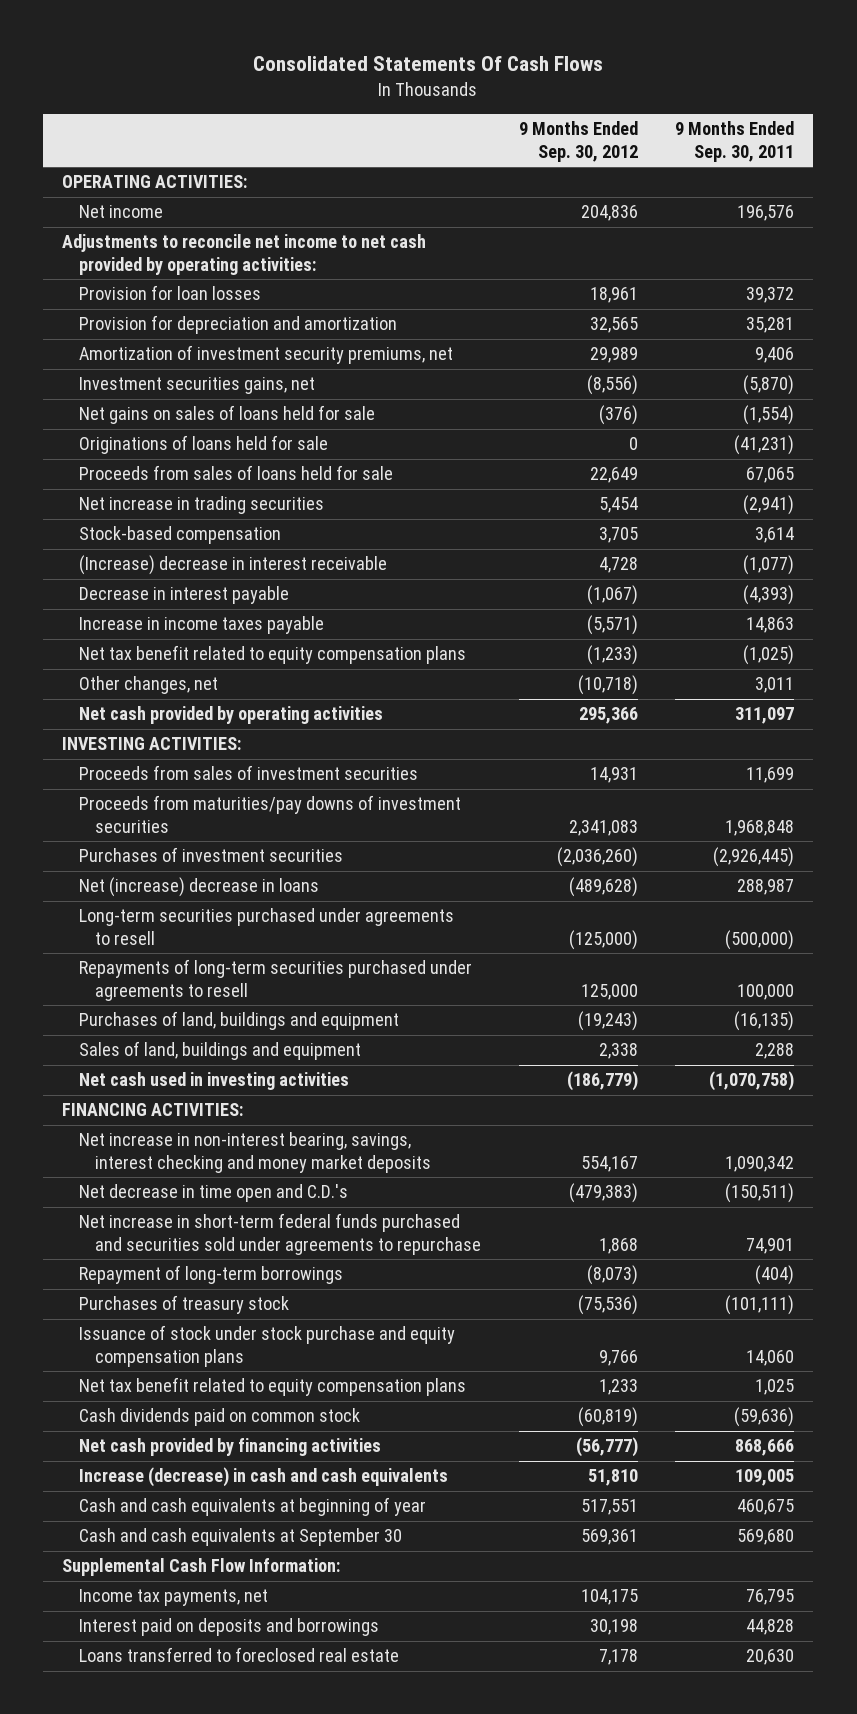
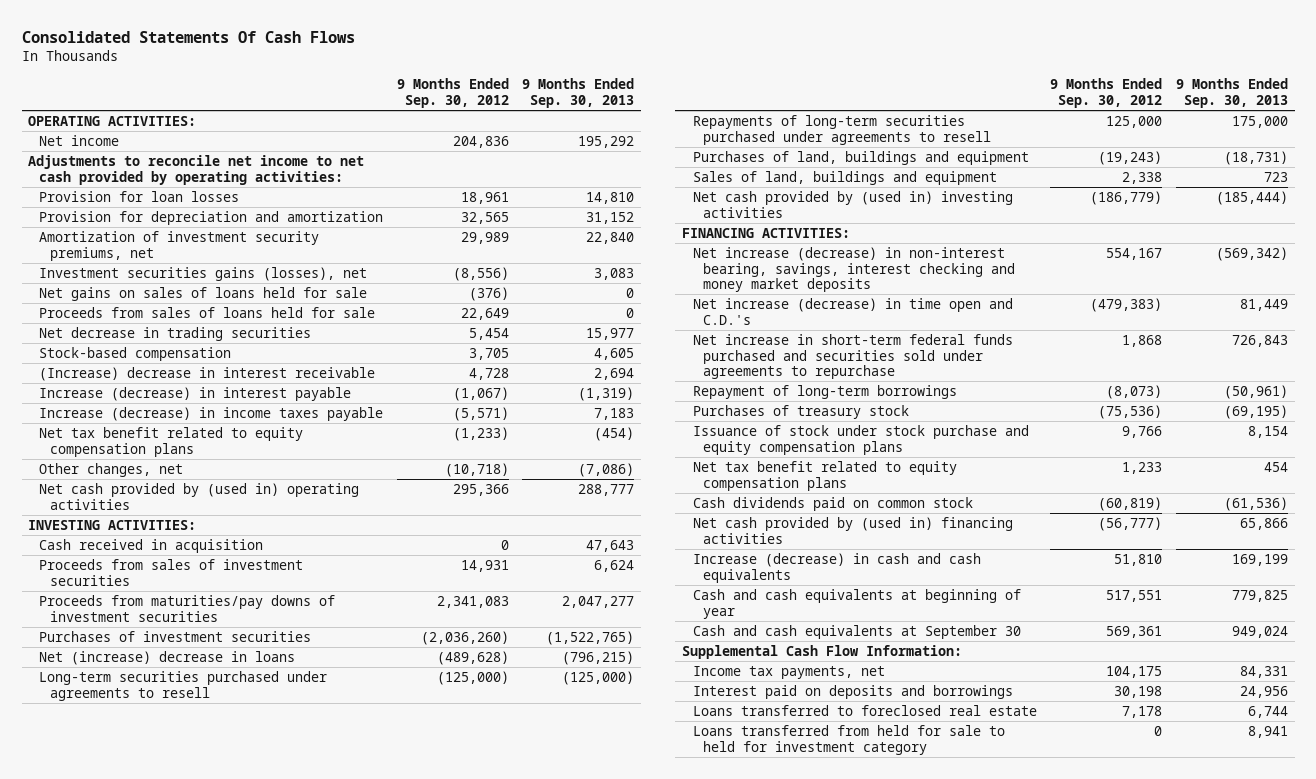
[675,121,795,162] 9 Months Ended Sep. 30, 2011 -> none
none -> [522,78,635,109] 9 Months Ended Sep. 30, 2013
[78,377,315,395] Investment securities gains, net -> [39,266,368,281] Investment securities gains (losses), net
[78,435,328,455] Originations of loans held for sale -> none
[78,496,324,515] Net increase in trading securities -> [39,326,312,341] Net decrease in trading securities
[78,586,289,605] Decrease in interest payable -> [39,386,352,401] Increase (decrease) in interest payable
[78,616,324,635] Increase in income taxes payable -> [39,406,384,421] Increase (decrease) in income taxes payable
[78,706,383,725] Net cash provided by operating activities -> [39,482,360,510] Net cash provided by (used in) operating activities
none -> [39,538,264,553] Cash received in acquisition
[78,1072,349,1091] Net cash used in investing activities -> [692,190,1013,218] Net cash provided by (used in) investing activities
[78,1132,431,1173] Net increase in non-interest bearing, savings, interest checking and money market deposits -> [692,246,1016,293] Net increase (decrease) in non-interest bearing, savings, interest checking and money market deposits
[78,1184,348,1203] Net decrease in time open and C.D.'s -> [692,297,1013,325] Net increase (decrease) in time open and C.D.'s
[78,1438,381,1457] Net cash provided by financing activities -> [692,516,1013,544] Net cash provided by (used in) financing activities
none -> [692,724,1005,755] Loans transferred from held for sale to held for investment category

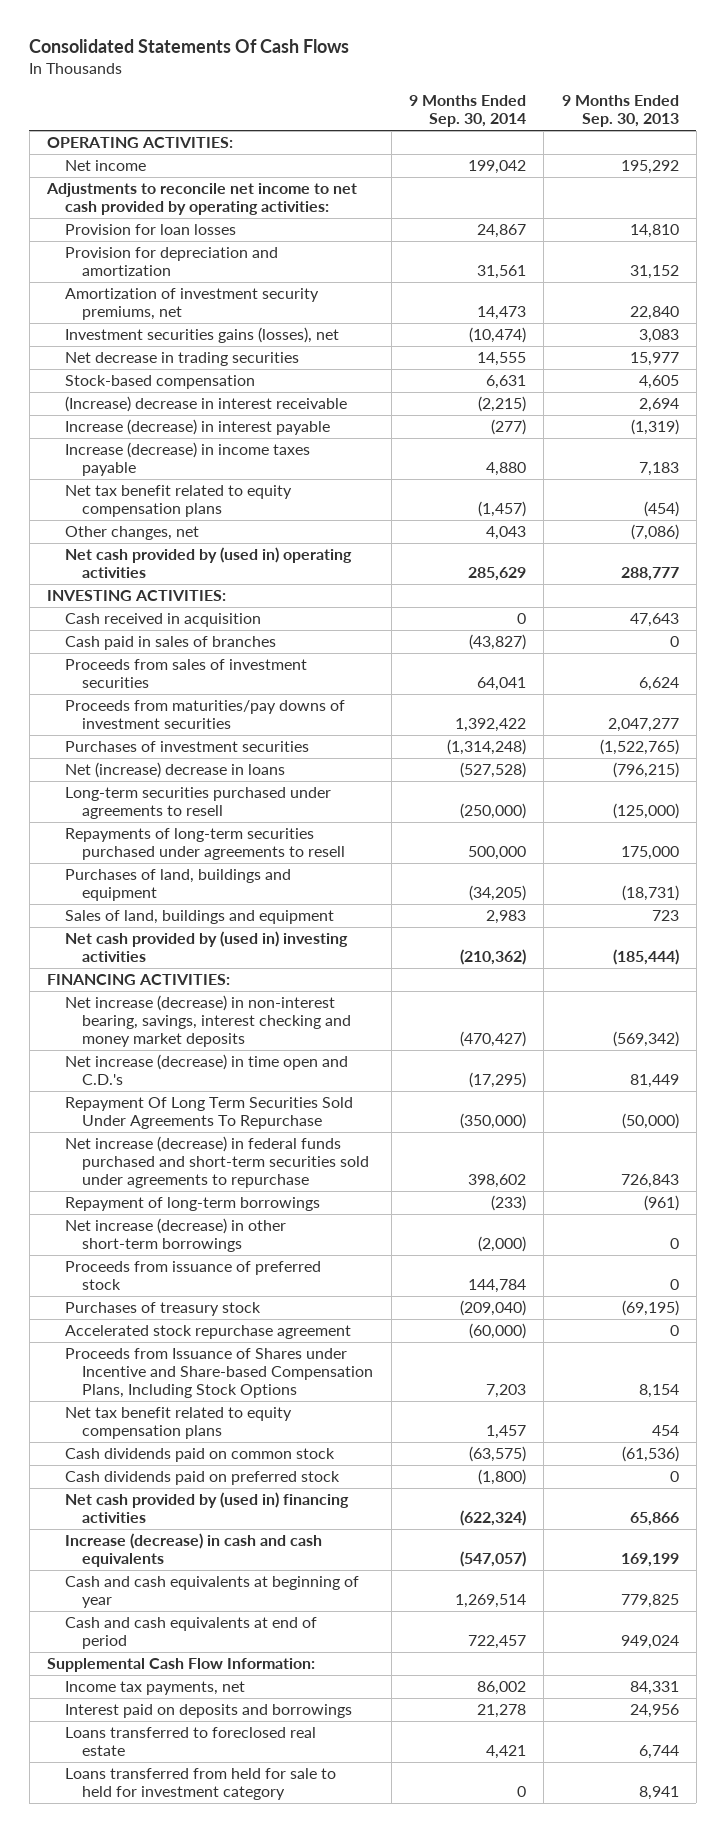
[396,78,509,109] 9 Months Ended Sep. 30, 2012 -> none
none -> [408,95,526,128] 9 Months Ended Sep. 30, 2014
[39,286,368,301] Net gains on sales of loans held for sale -> none
[39,306,376,318] Proceeds from sales of loans held for sale -> none
none -> [64,635,276,650] Cash paid in sales of branches
none -> [64,1096,353,1130] Repayment Of Long Term Securities Sold Under Agreements To Repurchase
[692,333,1013,380] Net increase in short-term federal funds purchased and securities sold under agreements to repurchase -> [64,1135,370,1189] Net increase (decrease) in federal funds purchased and short-term securities sold under agreements to repurchase
[1223,384,1288,399] (50,961) -> [643,1194,679,1211] (961)
none -> [64,1217,286,1253] Net increase (decrease) in other short-term borrowings
none -> [64,1260,321,1291] Proceeds from issuance of preferred stock
none -> [64,1324,351,1339] Accelerated stock repurchase agreement
[692,424,1029,455] Issuance of stock under stock purchase and equity compensation plans -> [64,1347,374,1399] Proceeds from Issuance of Shares under Incentive and Share-based Compensation Plans, Including Stock Options
none -> [64,1470,340,1485] Cash dividends paid on preferred stock
[692,624,1021,639] Cash and cash equivalents at September 30 -> [64,1616,317,1650] Cash and cash equivalents at end of period

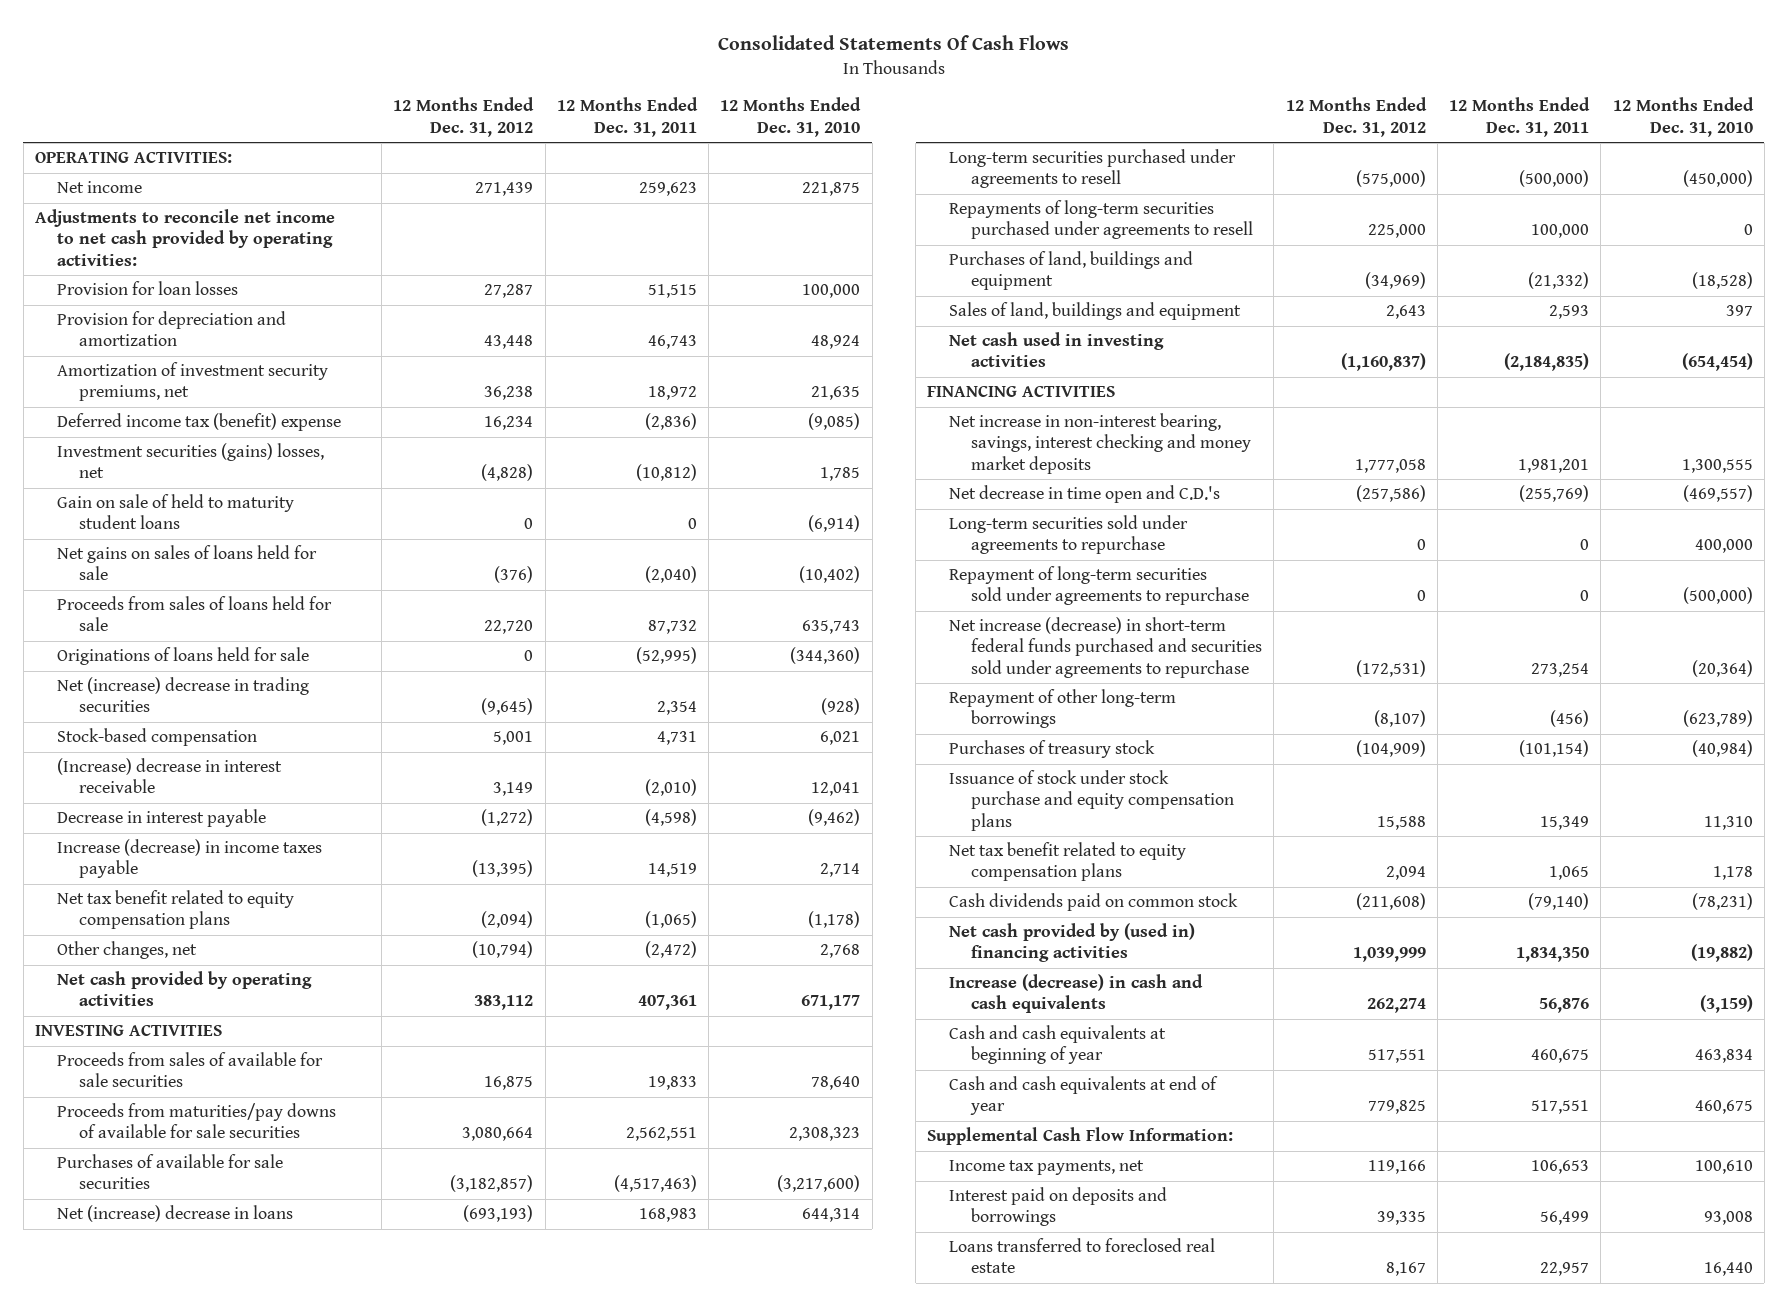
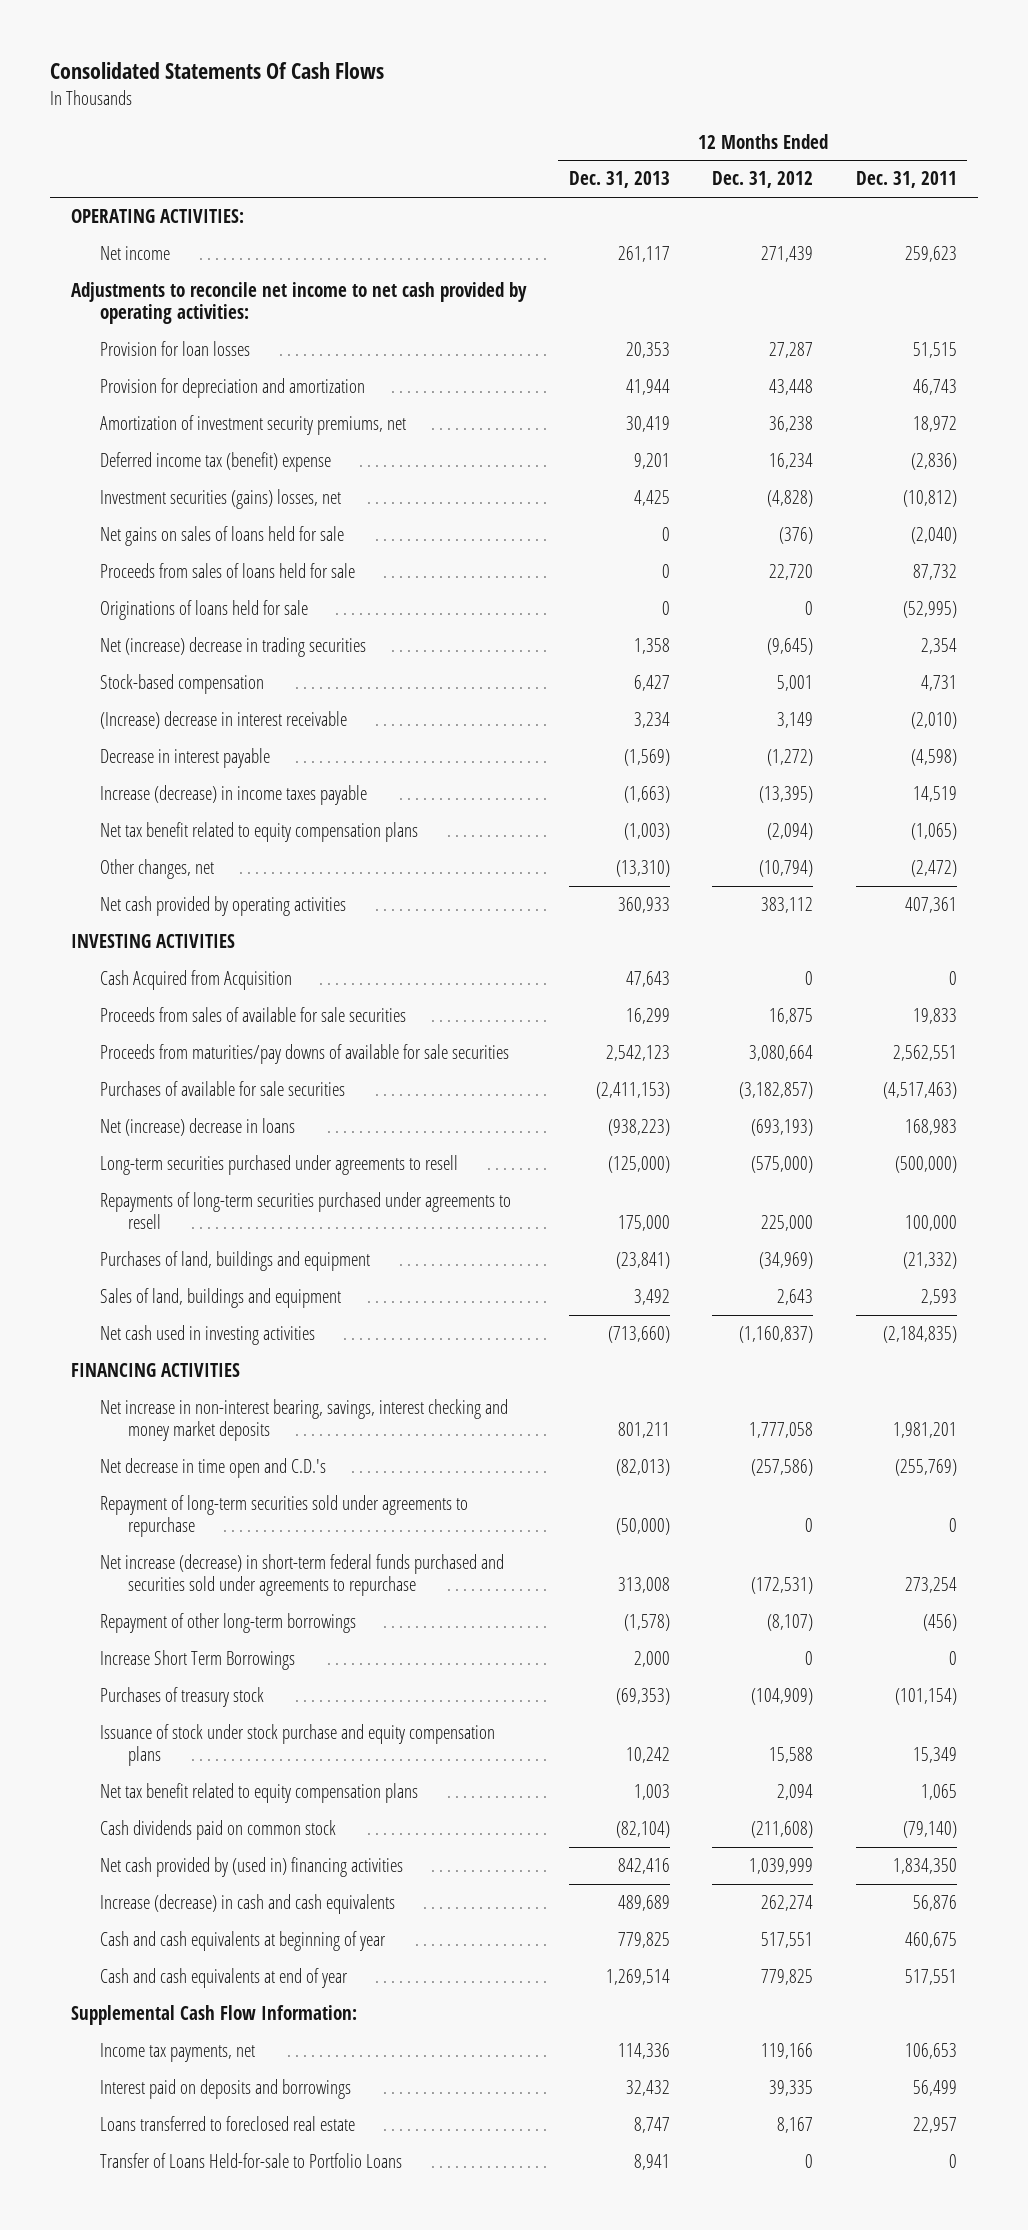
[720,97,862,137] 12 Months Ended Dec. 31, 2010 -> none
none -> [568,171,670,189] Dec. 31, 2013
[57,494,295,530] Gain on sale of held to maturity student loans -> none
none -> [99,970,292,991] Cash Acquired from Acquisition
[949,515,1189,555] Long-term securities sold under agreements to repurchase -> none
none -> [99,1650,295,1671] Increase Short Term Borrowings
none -> [99,2153,402,2169] Transfer of Loans Held-for-sale to Portfolio Loans

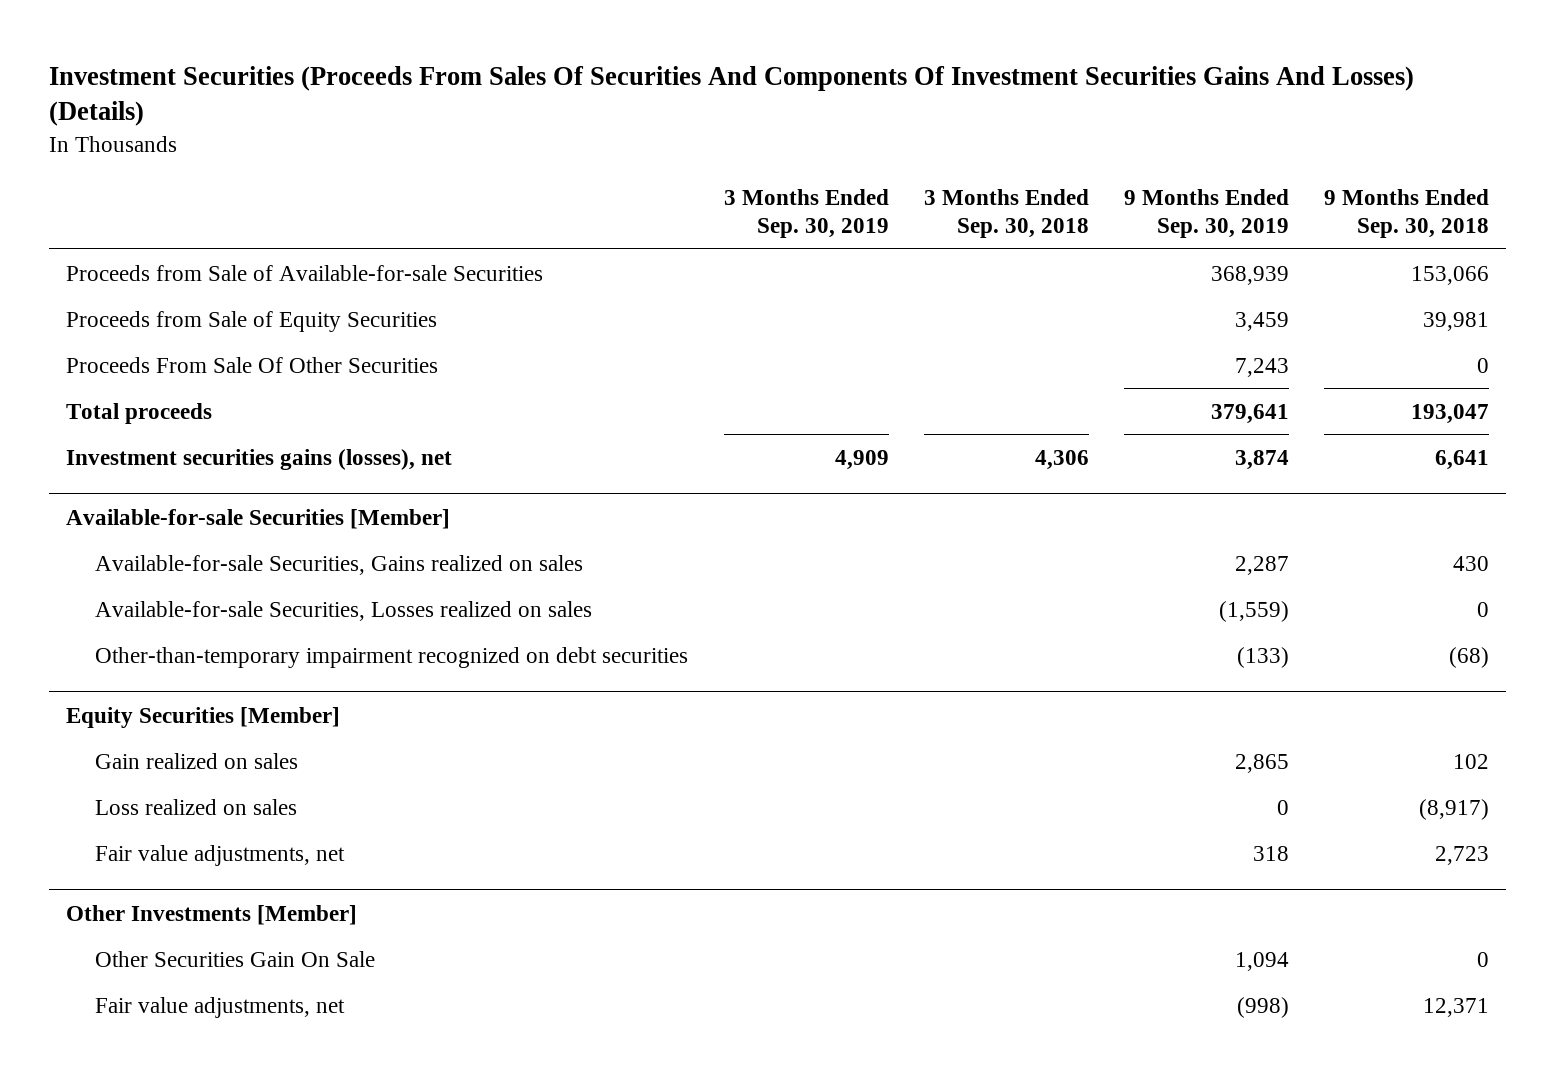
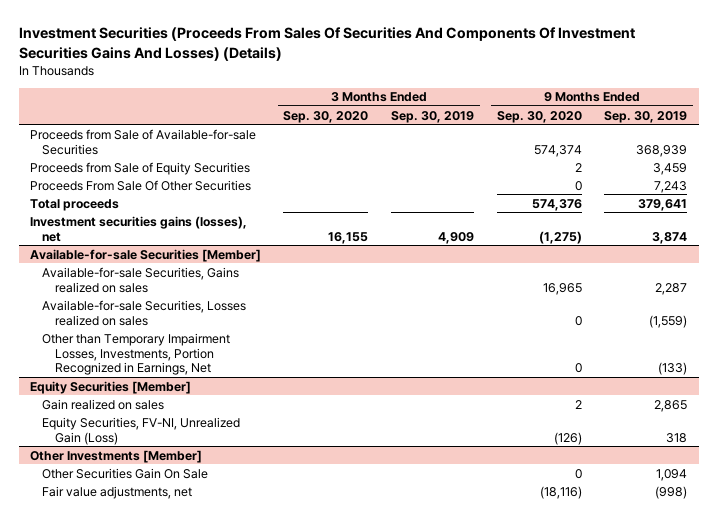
[923,189,1089,239] 3 Months Ended Sep. 30, 2018 -> none
[1323,189,1489,239] 9 Months Ended Sep. 30, 2018 -> none
none -> [283,110,369,123] Sep. 30, 2020
none -> [496,110,582,123] Sep. 30, 2020
[95,646,689,668] Other-than-temporary impairment recognized on debt securities -> [42,332,231,376] Other than Temporary Impairment Losses, Investments, Portion Recognized in Earnings, Net
[95,798,298,815] Loss realized on sales -> none
[95,844,346,866] Fair value adjustments, net -> [42,416,241,445] Equity Securities, FV-NI, Unrealized Gain (Loss)

